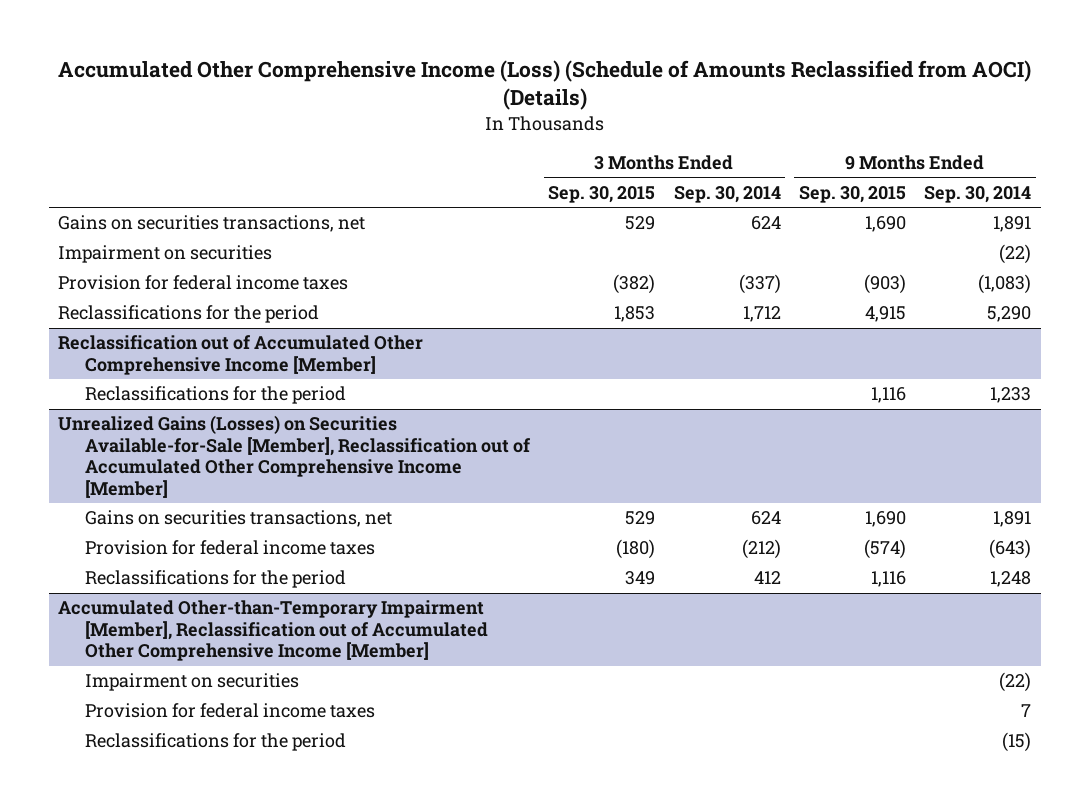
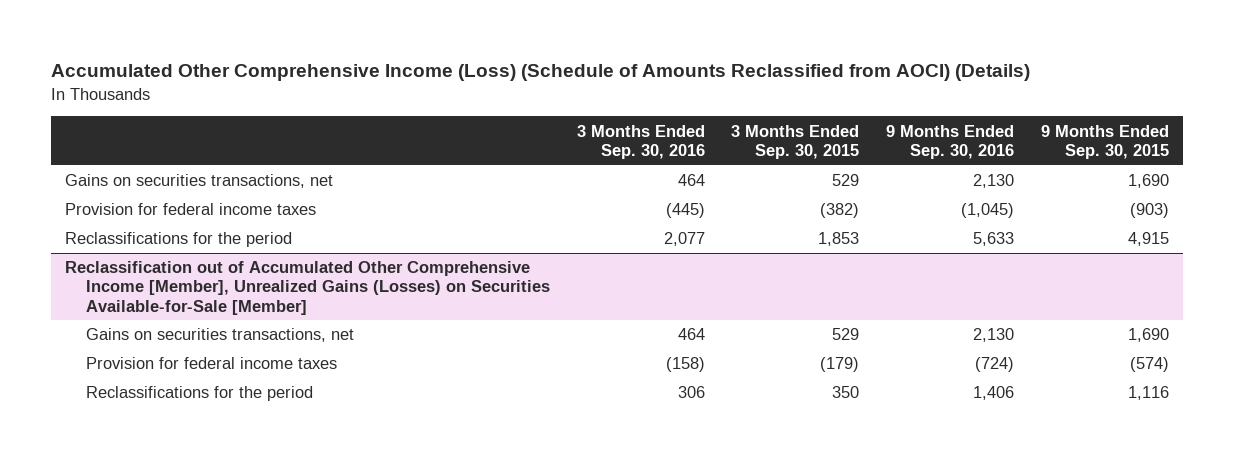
[673,185,781,203] Sep. 30, 2014 -> none
[924,185,1032,203] Sep. 30, 2014 -> none
none -> [576,124,705,159] 3 Months Ended Sep. 30, 2016
none -> [886,124,1015,159] 9 Months Ended Sep. 30, 2016
[58,245,273,264] Impairment on securities -> none
[58,335,424,375] Reclassification out of Accumulated Other Comprehensive Income [Member] -> none
[84,386,346,405] Reclassifications for the period -> none
[58,415,531,498] Unrealized Gains (Losses) on Securities Available-for-Sale [Member], Reclassification out of Accumulated Other Comprehensive Income [Member] -> [64,261,550,315] Reclassification out of Accumulated Other Comprehensive Income [Member], Unrealized Gains (Losses) on Securities Available-for-Sale [Member]
[58,600,488,662] Accumulated Other-than-Temporary Impairment [Member], Reclassification out of Accumulated Other Comprehensive Income [Member] -> none
[84,673,299,692] Impairment on securities -> none
[84,703,375,719] Provision for federal income taxes -> none
[84,733,346,752] Reclassifications for the period -> none
[616,539,656,560] (180) -> [820,357,860,373] (179)
[625,571,656,586] 349 -> [832,386,860,399] 350

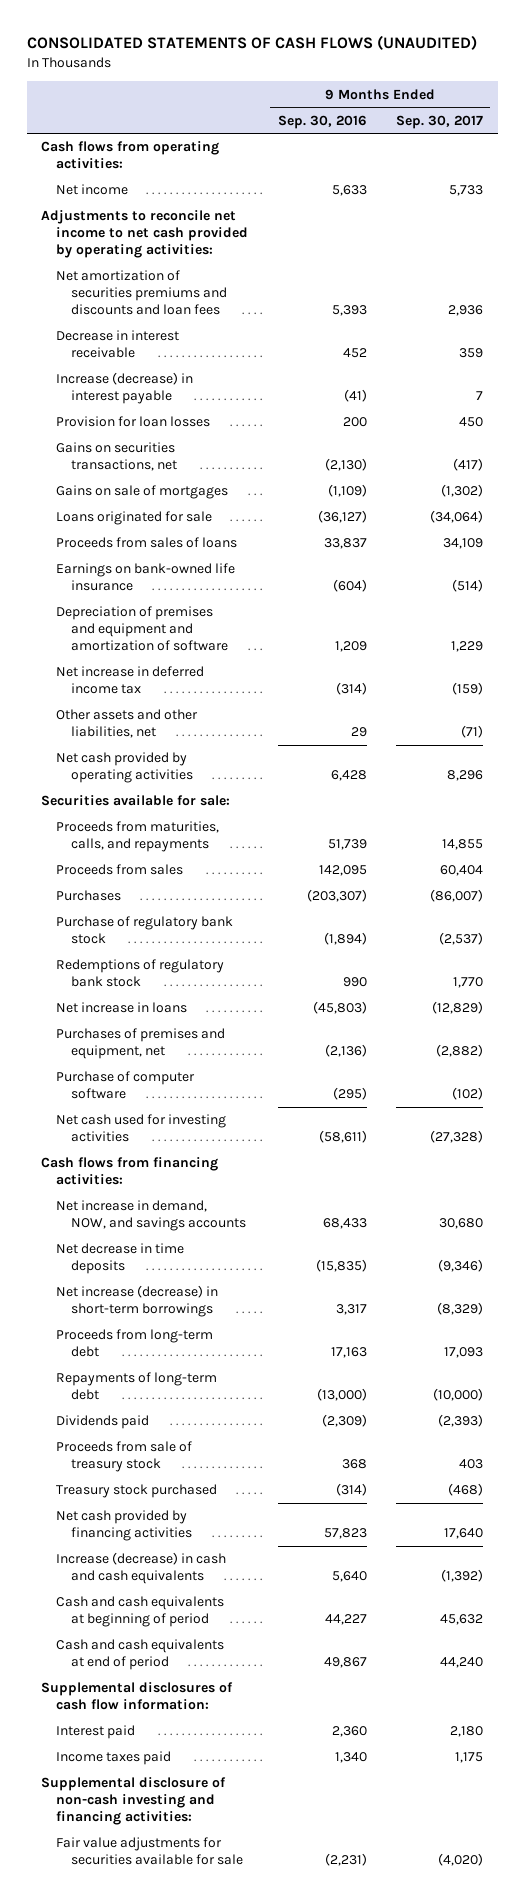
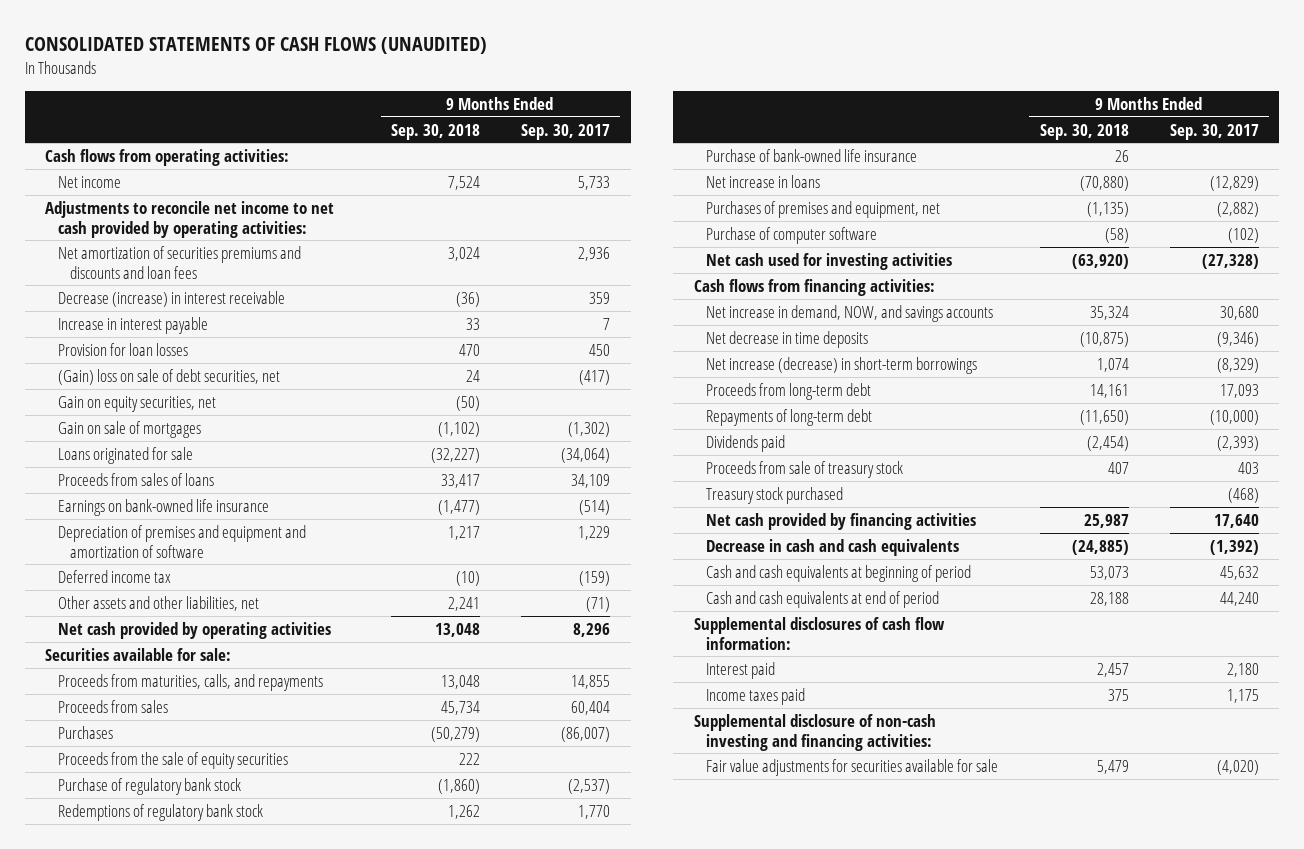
[277,114,367,129] Sep. 30, 2016 -> none
none -> [390,123,480,140] Sep. 30, 2018
[56,330,180,359] Decrease in interest receivable -> [57,290,285,307] Decrease (increase) in interest receivable
[56,372,194,405] Increase (decrease) in interest payable -> [57,316,208,334] Increase in interest payable
[56,442,178,472] Gains on securities transactions, net -> [57,368,280,385] (Gain) loss on sale of debt securities, net
none -> [57,395,216,412] Gain on equity securities, net
[56,485,229,500] Gains on sale of mortgages -> [57,420,201,438] Gain on sale of mortgages
[56,666,205,695] Net increase in deferred income tax -> [57,569,171,583] Deferred income tax
none -> [57,751,288,769] Proceeds from the sale of equity securities
none -> [706,148,918,162] Purchase of bank-owned life insurance
[56,1552,227,1585] Increase (decrease) in cash and cash equivalents -> [706,538,960,556] Decrease in cash and cash equivalents

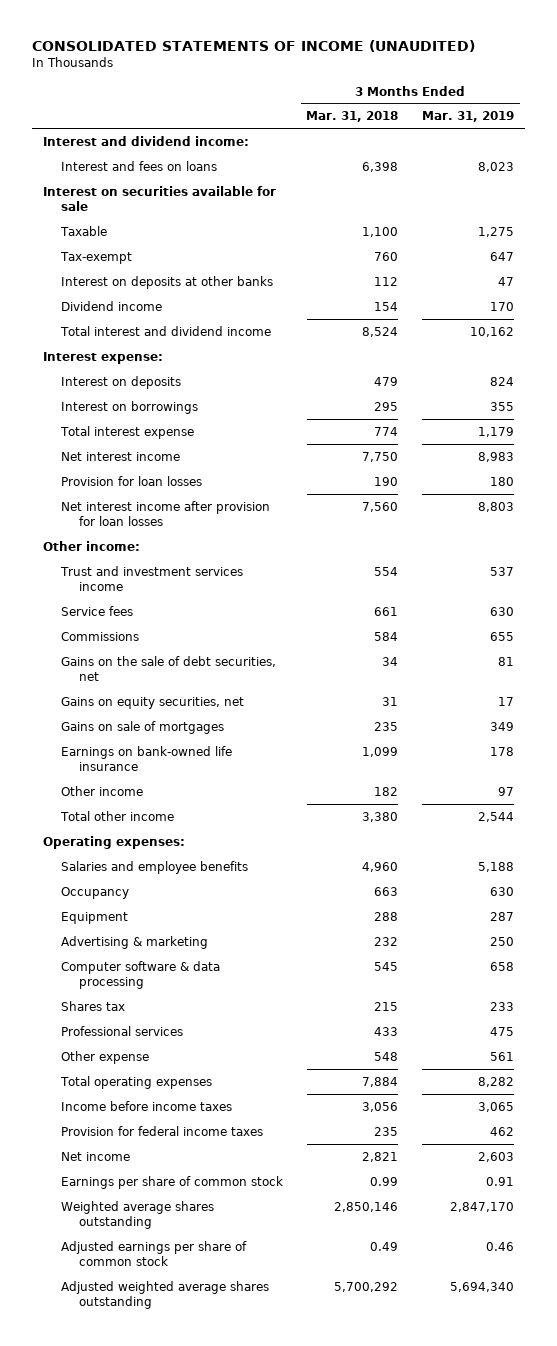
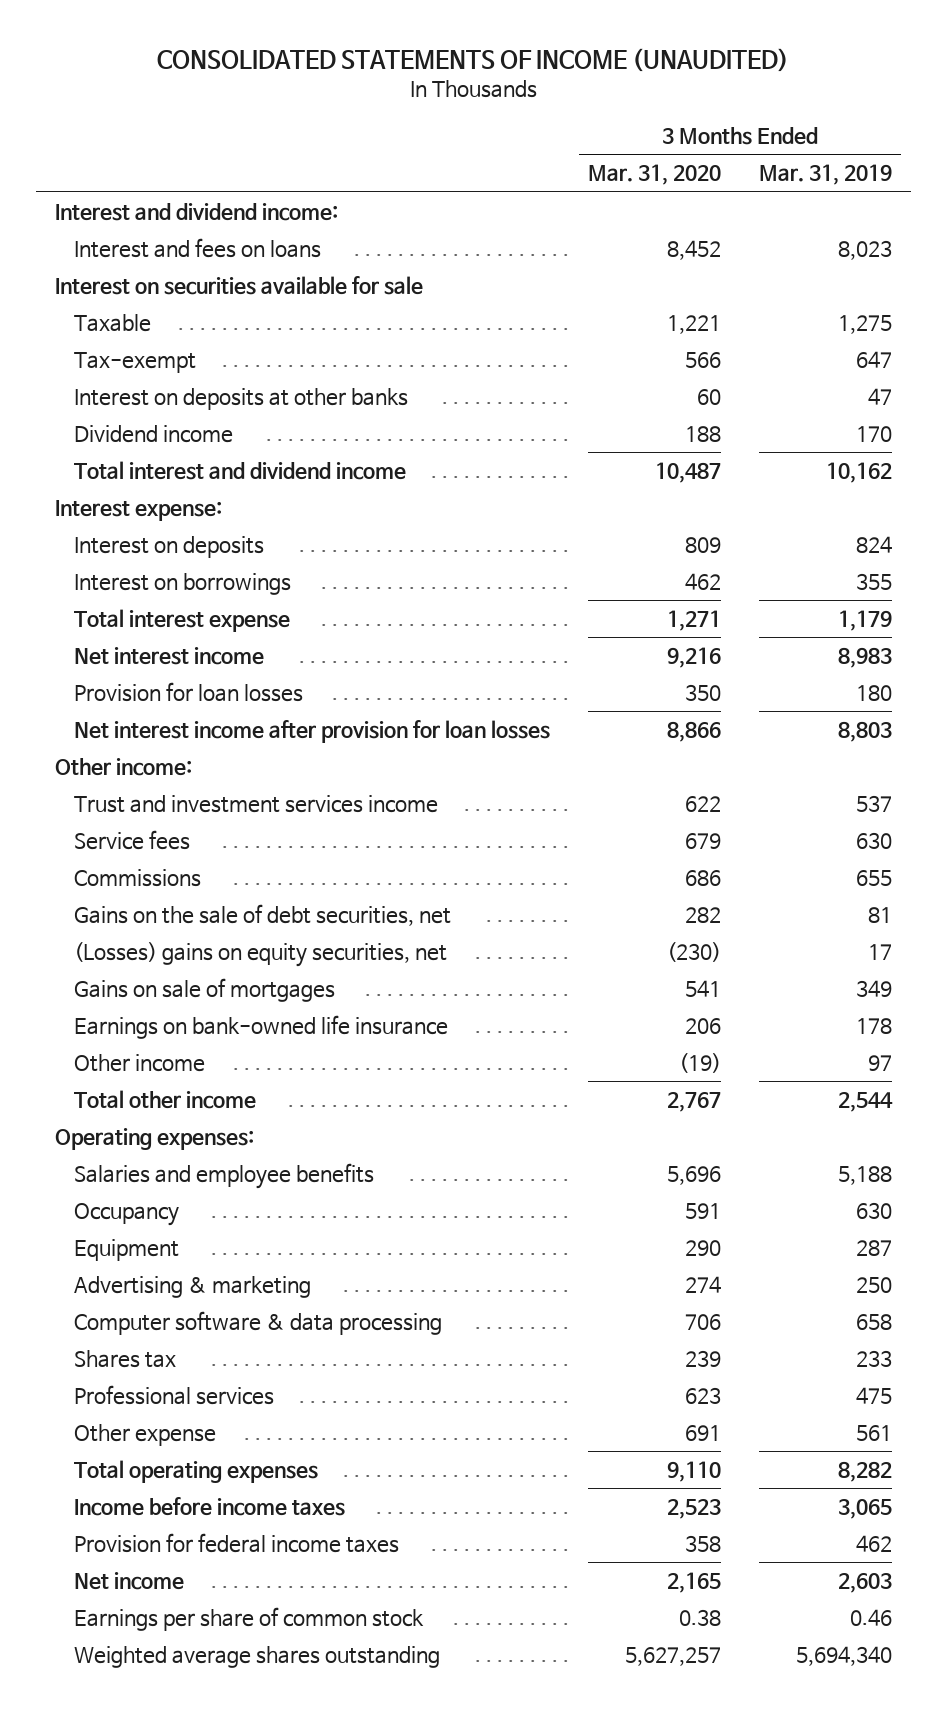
[306,111,399,123] Mar. 31, 2018 -> none
none -> [588,164,722,186] Mar. 31, 2020
[61,696,245,709] Gains on equity securities, net -> [74,942,448,968] (Losses) gains on equity securities, net
[61,1240,248,1267] Adjusted earnings per share of common stock -> none
[61,1280,270,1310] Adjusted weighted average shares outstanding -> none
[485,1176,514,1186] 0.91 -> [849,1609,892,1627] 0.46
[449,1201,514,1212] 2,847,170 -> [795,1646,892,1667] 5,694,340

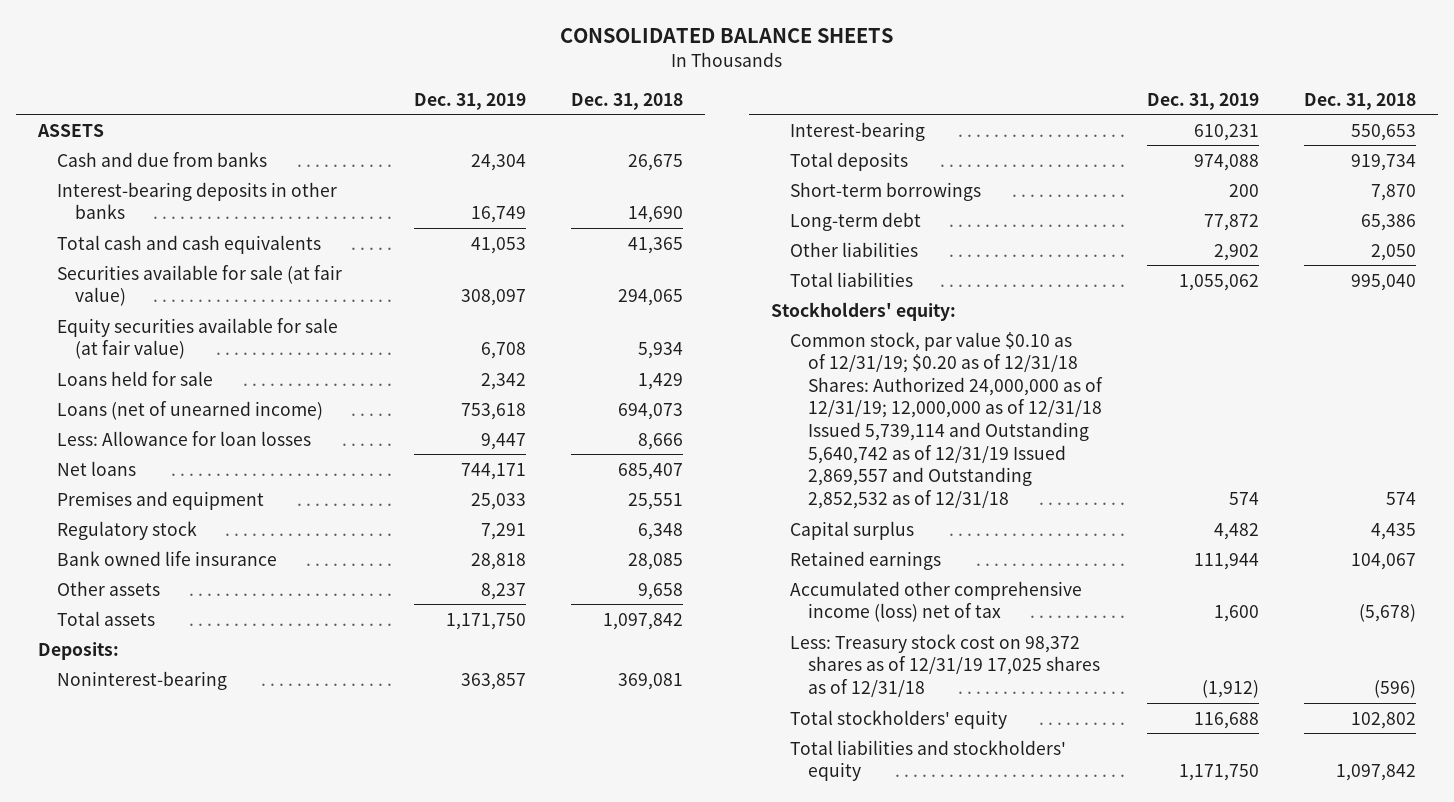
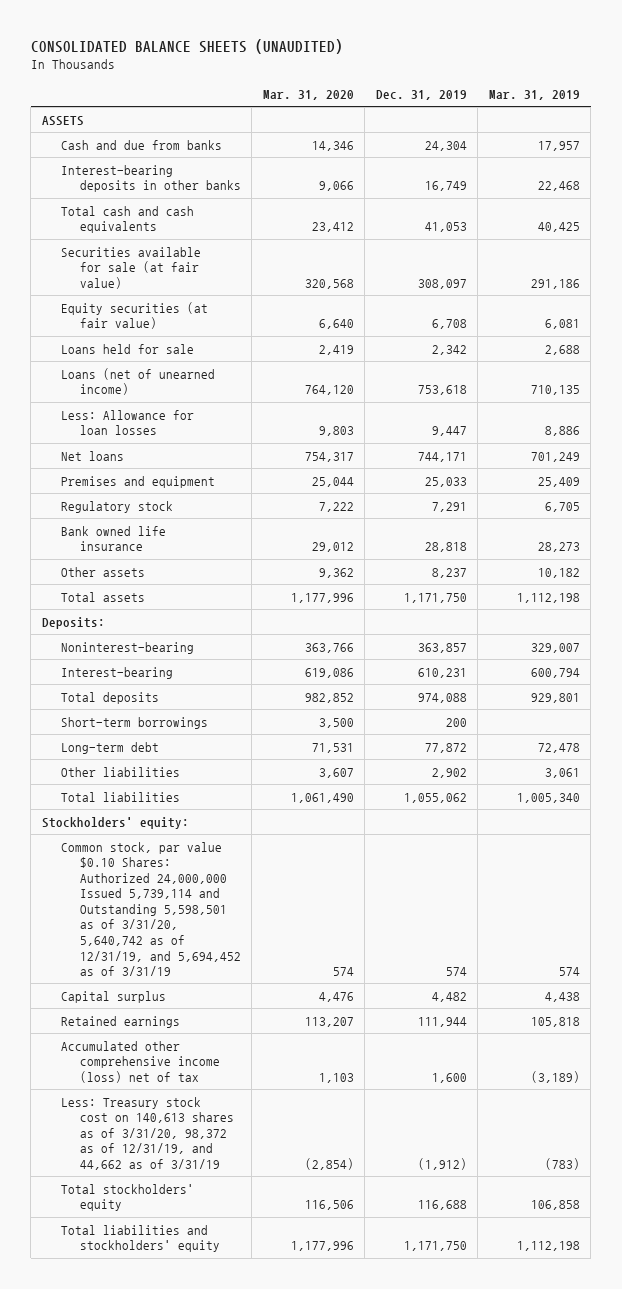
[560,27,894,43] CONSOLIDATED BALANCE SHEETS -> [30,38,343,54] CONSOLIDATED BALANCE SHEETS (UNAUDITED)
[570,92,683,110] Dec. 31, 2018 -> none
none -> [262,89,354,100] Mar. 31, 2020
none -> [488,89,580,100] Mar. 31, 2019
[56,317,338,360] Equity securities available for sale (at fair value) -> [60,301,208,330] Equity securities (at fair value)
[789,331,1104,509] Common stock, par value $0.10 as of 12/31/19; $0.20 as of 12/31/18 Shares: Authorized 24,000,000 as of 12/31/19; 12,000,000 as of 12/31/18 Issued 5,739,114 and Outstanding 5,640,742 as of 12/31/19 Issued 2,869,557 and Outstanding 2,852,532 as of 12/31/18 -> [60,841,242,977] Common stock, par value $0.10 Shares: Authorized 24,000,000 Issued 5,739,114 and Outstanding 5,598,501 as of 3/31/20, 5,640,742 as of 12/31/19, and 5,694,452 as of 3/31/19
[789,633,1101,698] Less: Treasury stock cost on 98,372 shares as of 12/31/19 17,025 shares as of 12/31/18 -> [60,1096,235,1170] Less: Treasury stock cost on 140,613 shares as of 3/31/20, 98,372 as of 12/31/19, and 44,662 as of 3/31/19

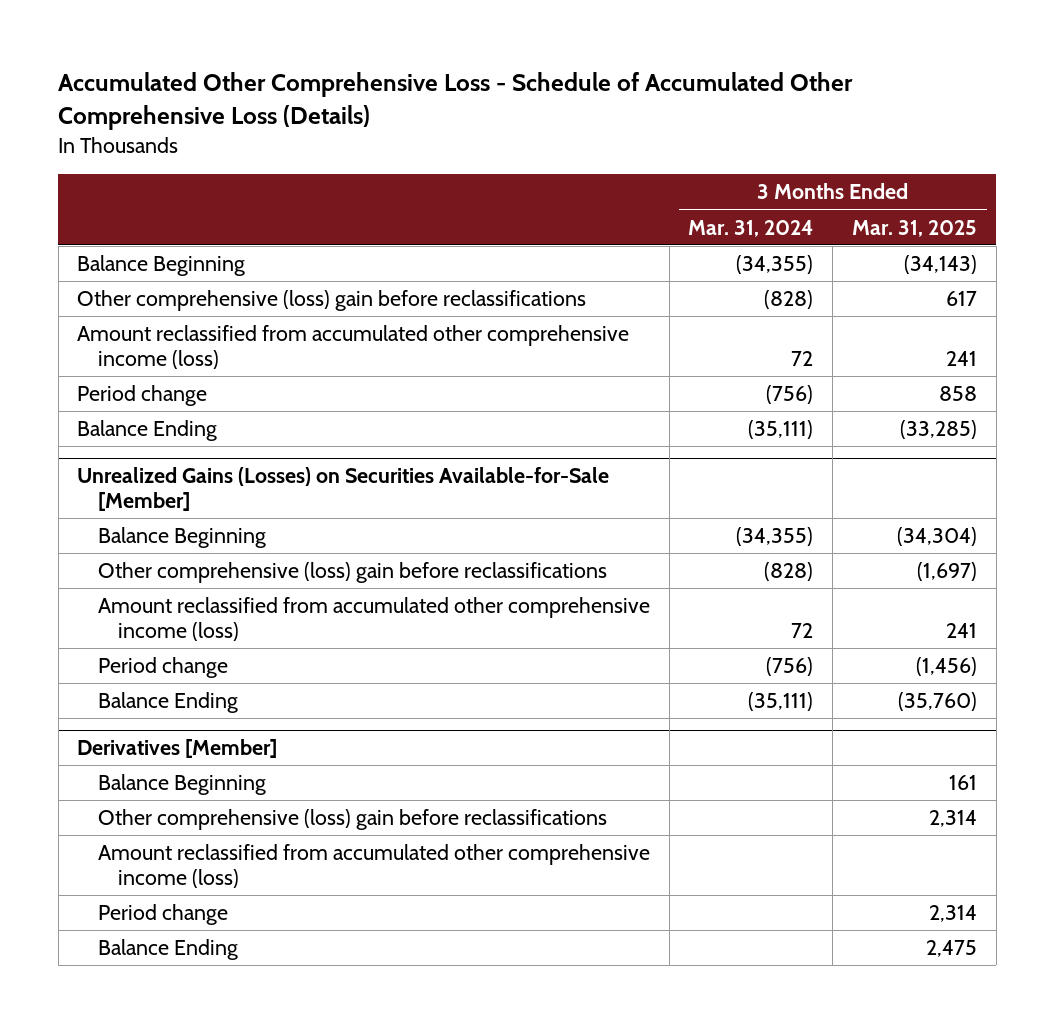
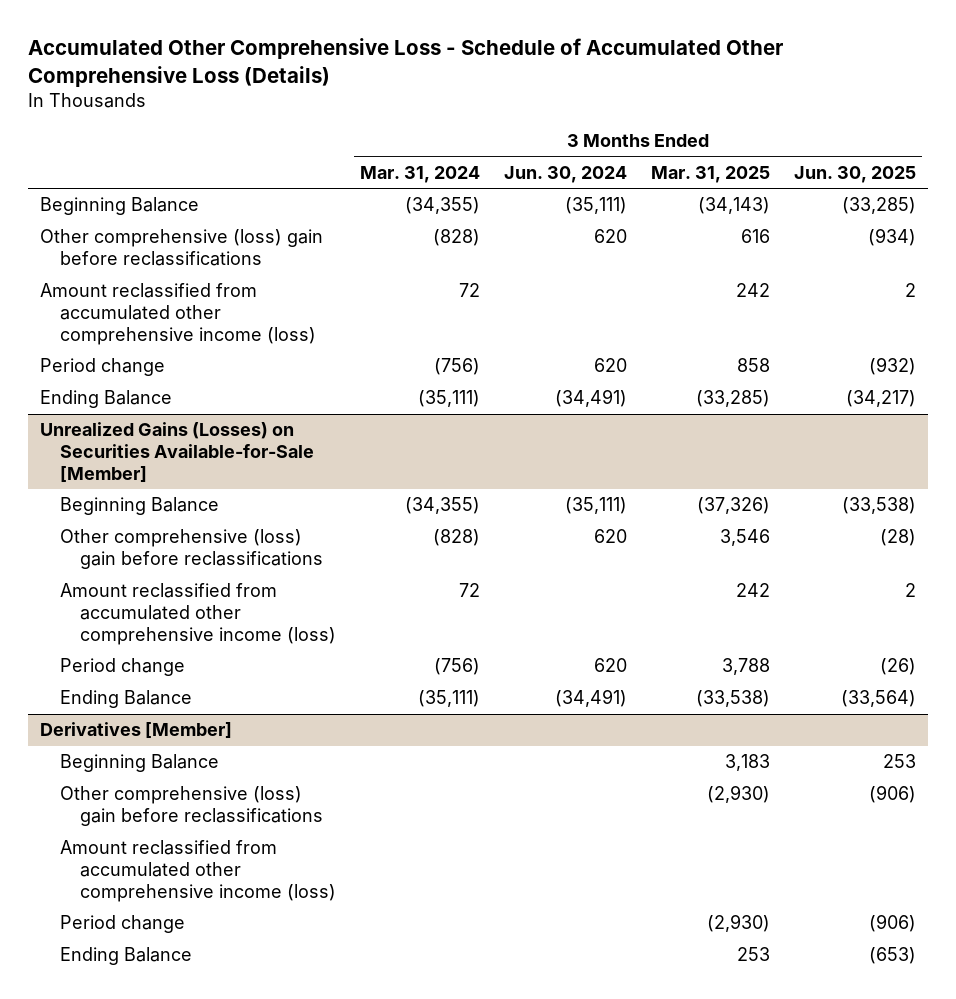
none -> [503,165,627,183] Jun. 30, 2024
none -> [793,165,916,183] Jun. 30, 2025
[77,255,246,277] Balance Beginning -> [39,197,199,216] Beginning Balance
[945,291,977,307] 617 -> [740,229,770,244] 616
[945,350,977,366] 241 -> [735,283,770,298] 242
[77,420,218,442] Balance Ending -> [39,390,172,409] Ending Balance
[97,527,266,549] Balance Beginning -> [59,497,219,516] Beginning Balance
[896,527,977,547] (34,304) -> [696,497,770,515] (37,326)
[916,562,977,582] (1,697) -> [719,529,770,547] 3,546
[945,622,977,638] 241 -> [735,583,770,598] 242
[915,657,977,677] (1,456) -> [721,658,770,676] 3,788
[97,692,238,714] Balance Ending -> [59,690,192,709] Ending Balance
[897,692,977,712] (35,760) -> [695,690,770,708] (33,538)
[97,774,266,796] Balance Beginning -> [59,754,219,773] Beginning Balance
[948,775,977,791] 161 -> [724,754,770,772] 3,183
[928,810,977,828] 2,314 -> [706,785,770,804] (2,930)
[928,905,977,923] 2,314 -> [706,914,770,933] (2,930)
[97,939,238,961] Balance Ending -> [59,947,192,966] Ending Balance
[925,940,977,958] 2,475 -> [736,947,770,962] 253

